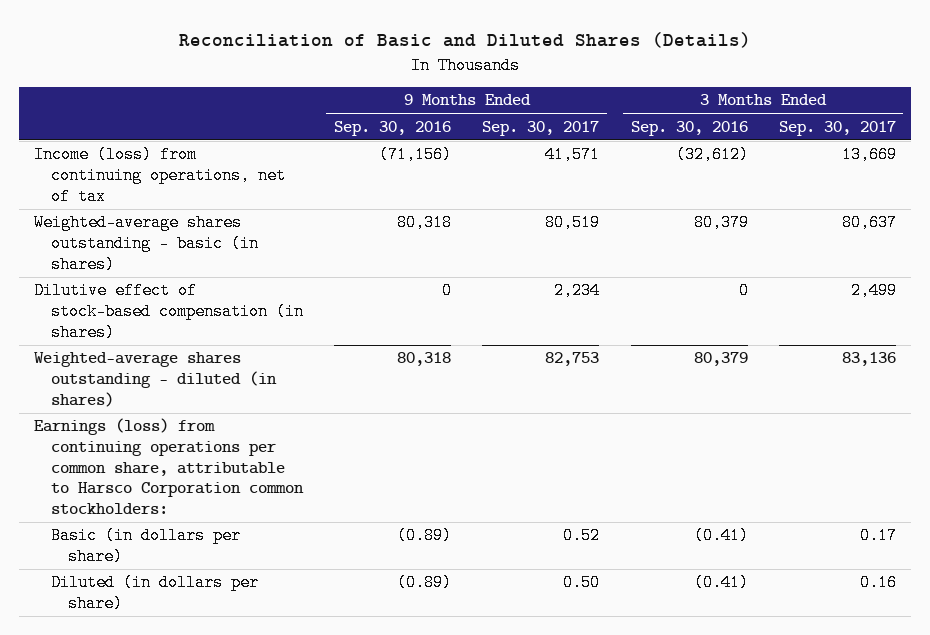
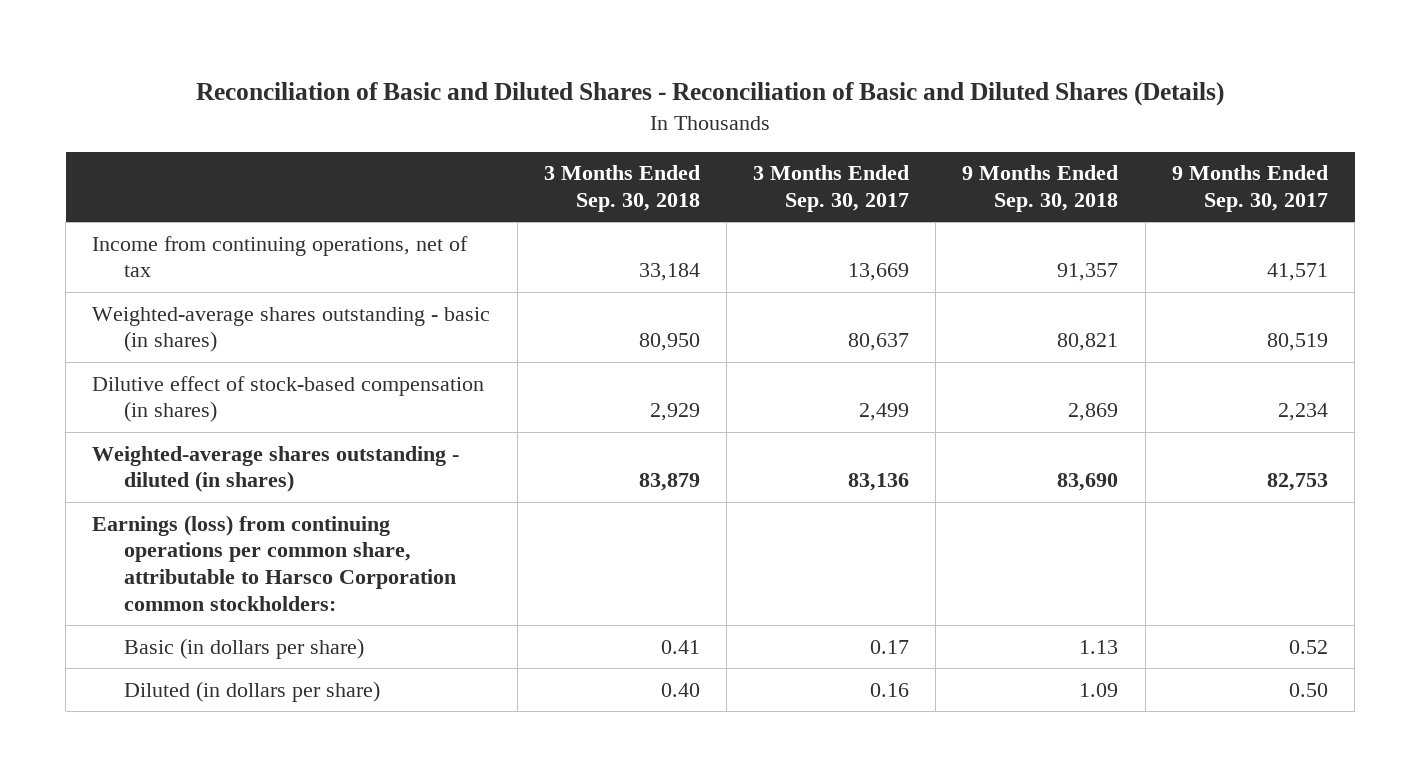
[178,31,751,48] Reconciliation of Basic and Diluted Shares (Details) -> [196,81,1225,106] Reconciliation of Basic and Diluted Shares - Reconciliation of Basic and Diluted Shares (Details)
[334,120,452,136] Sep. 30, 2016 -> none
[630,120,748,136] Sep. 30, 2016 -> none
none -> [543,165,700,212] 3 Months Ended Sep. 30, 2018
none -> [962,165,1119,212] 9 Months Ended Sep. 30, 2018
[34,146,287,205] Income (loss) from continuing operations, net of tax -> [92,235,469,278] Income from continuing operations, net of tax

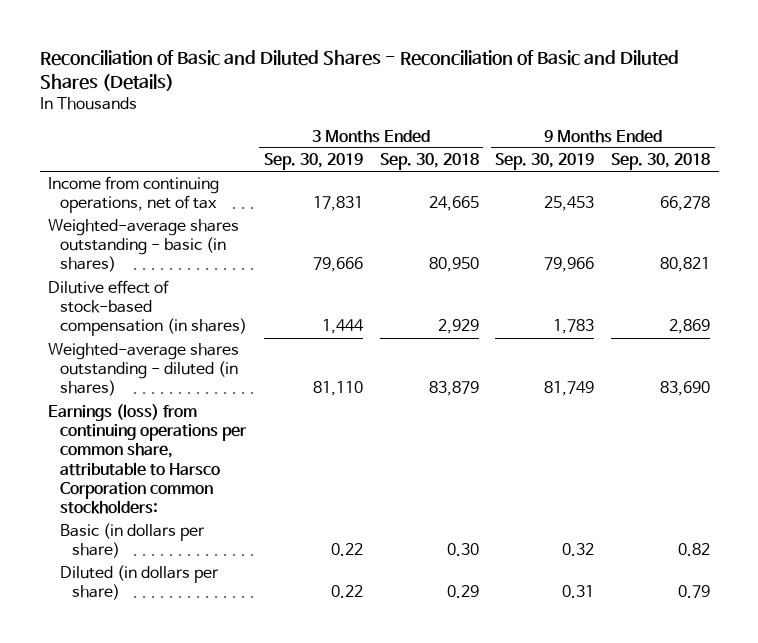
[753,165,910,212] 3 Months Ended Sep. 30, 2017 -> none
[1171,165,1328,212] 9 Months Ended Sep. 30, 2017 -> none
none -> [263,152,363,170] Sep. 30, 2019
none -> [495,152,595,170] Sep. 30, 2019
[638,263,700,282] 33,184 -> [428,196,479,212] 24,665
[1057,263,1119,282] 91,357 -> [660,196,711,212] 66,278
[660,639,700,654] 0.41 -> [446,543,479,557] 0.30
[1079,639,1119,654] 1.13 -> [678,543,711,557] 0.82
[660,682,700,697] 0.40 -> [446,585,479,599] 0.29
[1079,682,1119,697] 1.09 -> [678,585,711,599] 0.79

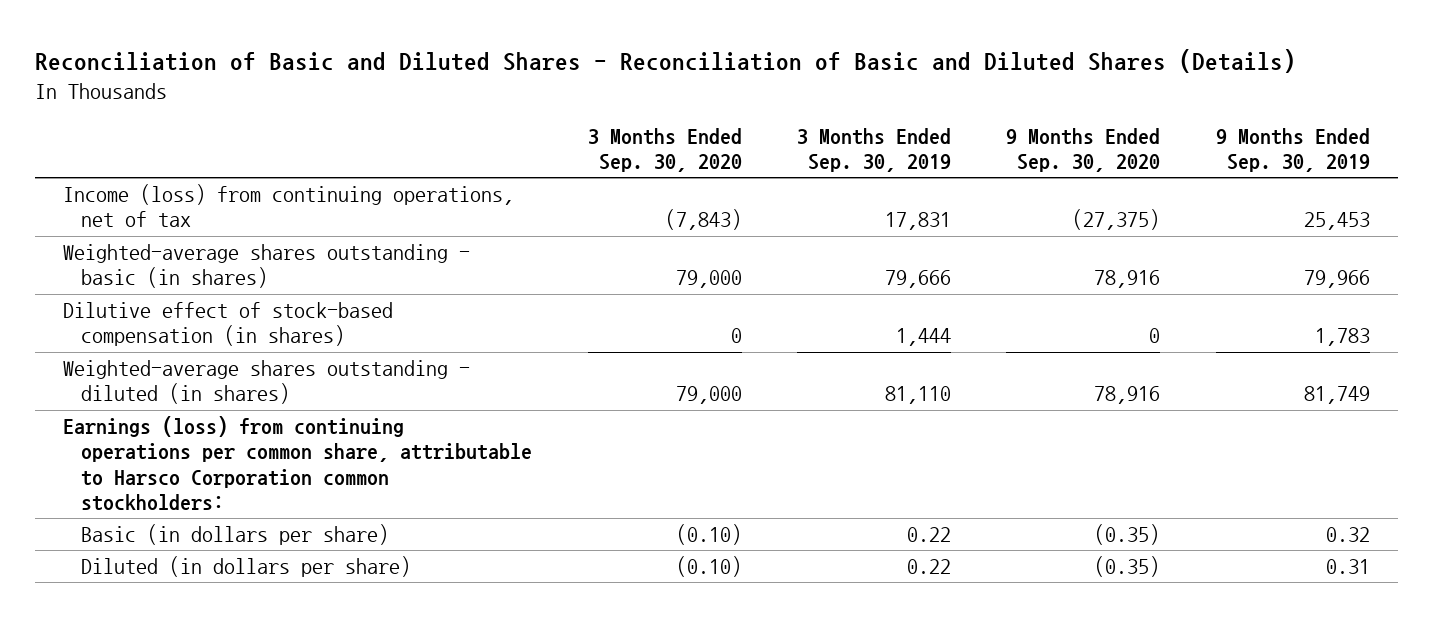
[379,152,479,170] Sep. 30, 2018 -> none
[611,152,711,170] Sep. 30, 2018 -> none
none -> [587,127,742,172] 3 Months Ended Sep. 30, 2020
none -> [1006,127,1161,172] 9 Months Ended Sep. 30, 2020
[48,176,220,214] Income from continuing operations, net of tax -> [63,184,515,228] Income (loss) from continuing operations, net of tax

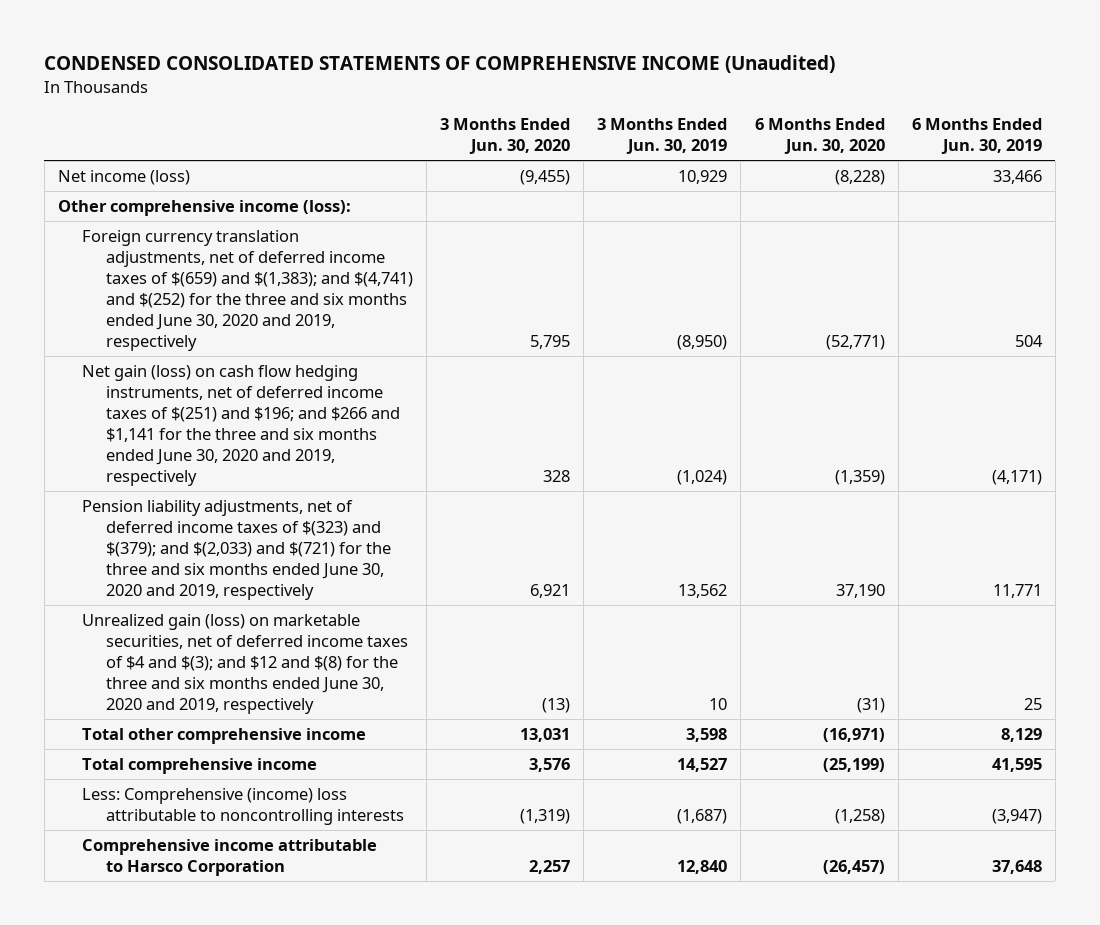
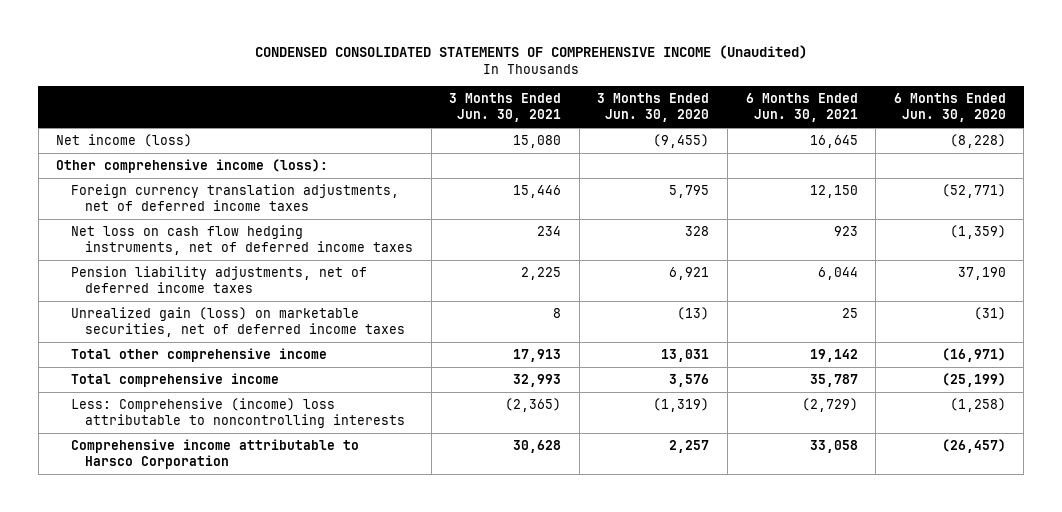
[597,118,728,155] 3 Months Ended Jun. 30, 2019 -> none
[911,118,1042,155] 6 Months Ended Jun. 30, 2019 -> none
none -> [449,93,562,123] 3 Months Ended Jun. 30, 2021
none -> [745,93,858,123] 6 Months Ended Jun. 30, 2021
[81,229,413,352] Foreign currency translation adjustments, net of deferred income taxes of $(659) and $(1,383); and $(4,741) and $(252) for the three and six months ended June 30, 2020 and 2019, respectively -> [70,184,399,212] Foreign currency translation adjustments, net of deferred income taxes
[81,364,400,487] Net gain (loss) on cash flow hedging instruments, net of deferred income taxes of $(251) and $196; and $266 and $1,141 for the three and six months ended June 30, 2020 and 2019, respectively -> [70,225,414,256] Net loss on cash flow hedging instruments, net of deferred income taxes
[81,499,391,601] Pension liability adjustments, net of deferred income taxes of $(323) and $(379); and $(2,033) and $(721) for the three and six months ended June 30, 2020 and 2019, respectively -> [70,266,367,294] Pension liability adjustments, net of deferred income taxes
[81,613,408,715] Unrealized gain (loss) on marketable securities, net of deferred income taxes of $4 and $(3); and $12 and $(8) for the three and six months ended June 30, 2020 and 2019, respectively -> [70,307,406,338] Unrealized gain (loss) on marketable securities, net of deferred income taxes

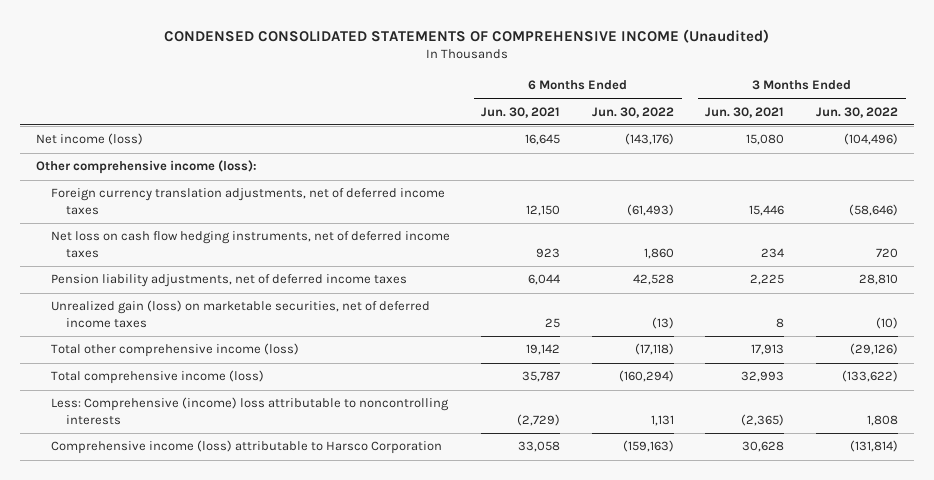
[597,93,710,123] 3 Months Ended Jun. 30, 2020 -> none
[893,93,1006,123] 6 Months Ended Jun. 30, 2020 -> none
none -> [591,106,674,118] Jun. 30, 2022
none -> [816,106,899,118] Jun. 30, 2022
[70,348,327,363] Total other comprehensive income -> [50,343,299,358] Total other comprehensive income (loss)
[70,373,279,388] Total comprehensive income -> [50,370,264,385] Total comprehensive income (loss)
[70,439,359,470] Comprehensive income attributable to Harsco Corporation -> [50,440,442,455] Comprehensive income (loss) attributable to Harsco Corporation

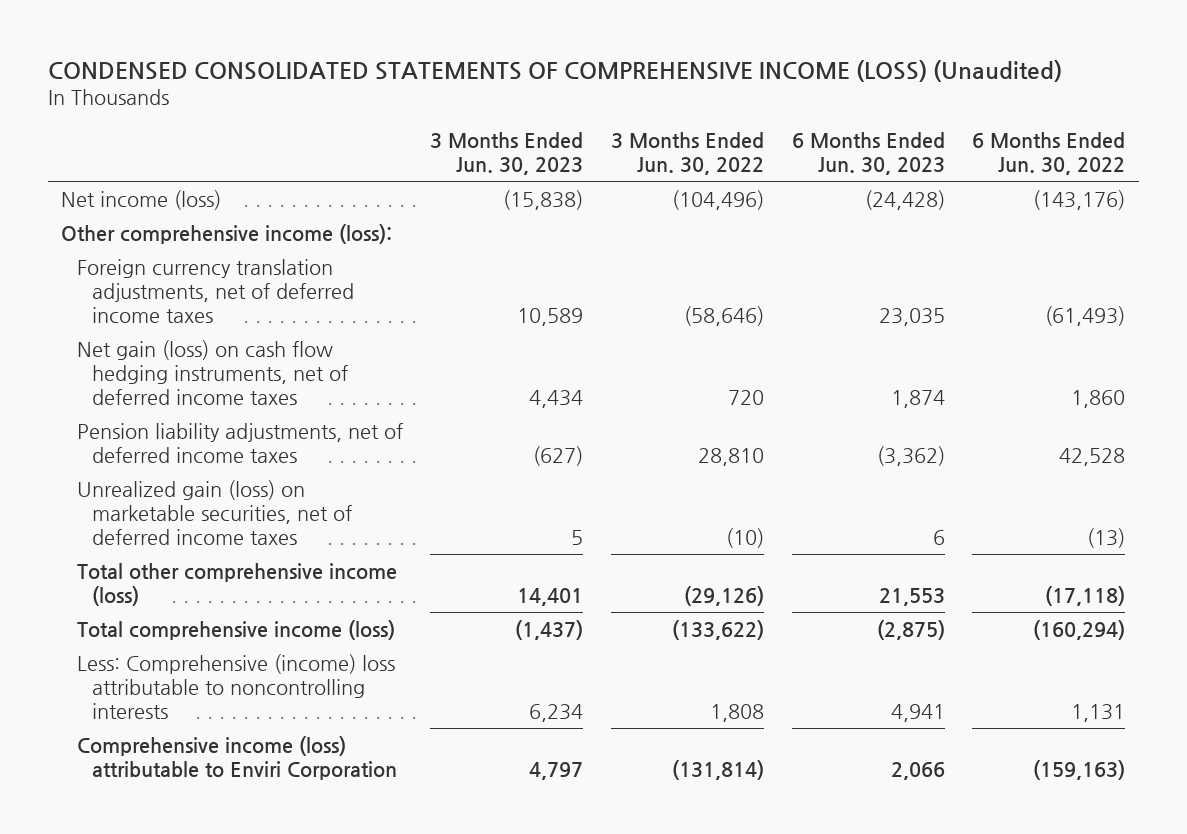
[163,28,769,43] CONDENSED CONSOLIDATED STATEMENTS OF COMPREHENSIVE INCOME (Unaudited) -> [47,59,1062,82] CONDENSED CONSOLIDATED STATEMENTS OF COMPREHENSIVE INCOME (LOSS) (Unaudited)
[481,106,561,118] Jun. 30, 2021 -> none
[705,106,785,118] Jun. 30, 2021 -> none
none -> [430,131,584,176] 3 Months Ended Jun. 30, 2023
none -> [791,131,945,176] 6 Months Ended Jun. 30, 2023
[50,231,450,258] Net loss on cash flow hedging instruments, net of deferred income taxes -> [76,339,349,406] Net gain (loss) on cash flow hedging instruments, net of deferred income taxes
[50,440,442,455] Comprehensive income (loss) attributable to Harsco Corporation -> [76,735,398,780] Comprehensive income (loss) attributable to Enviri Corporation

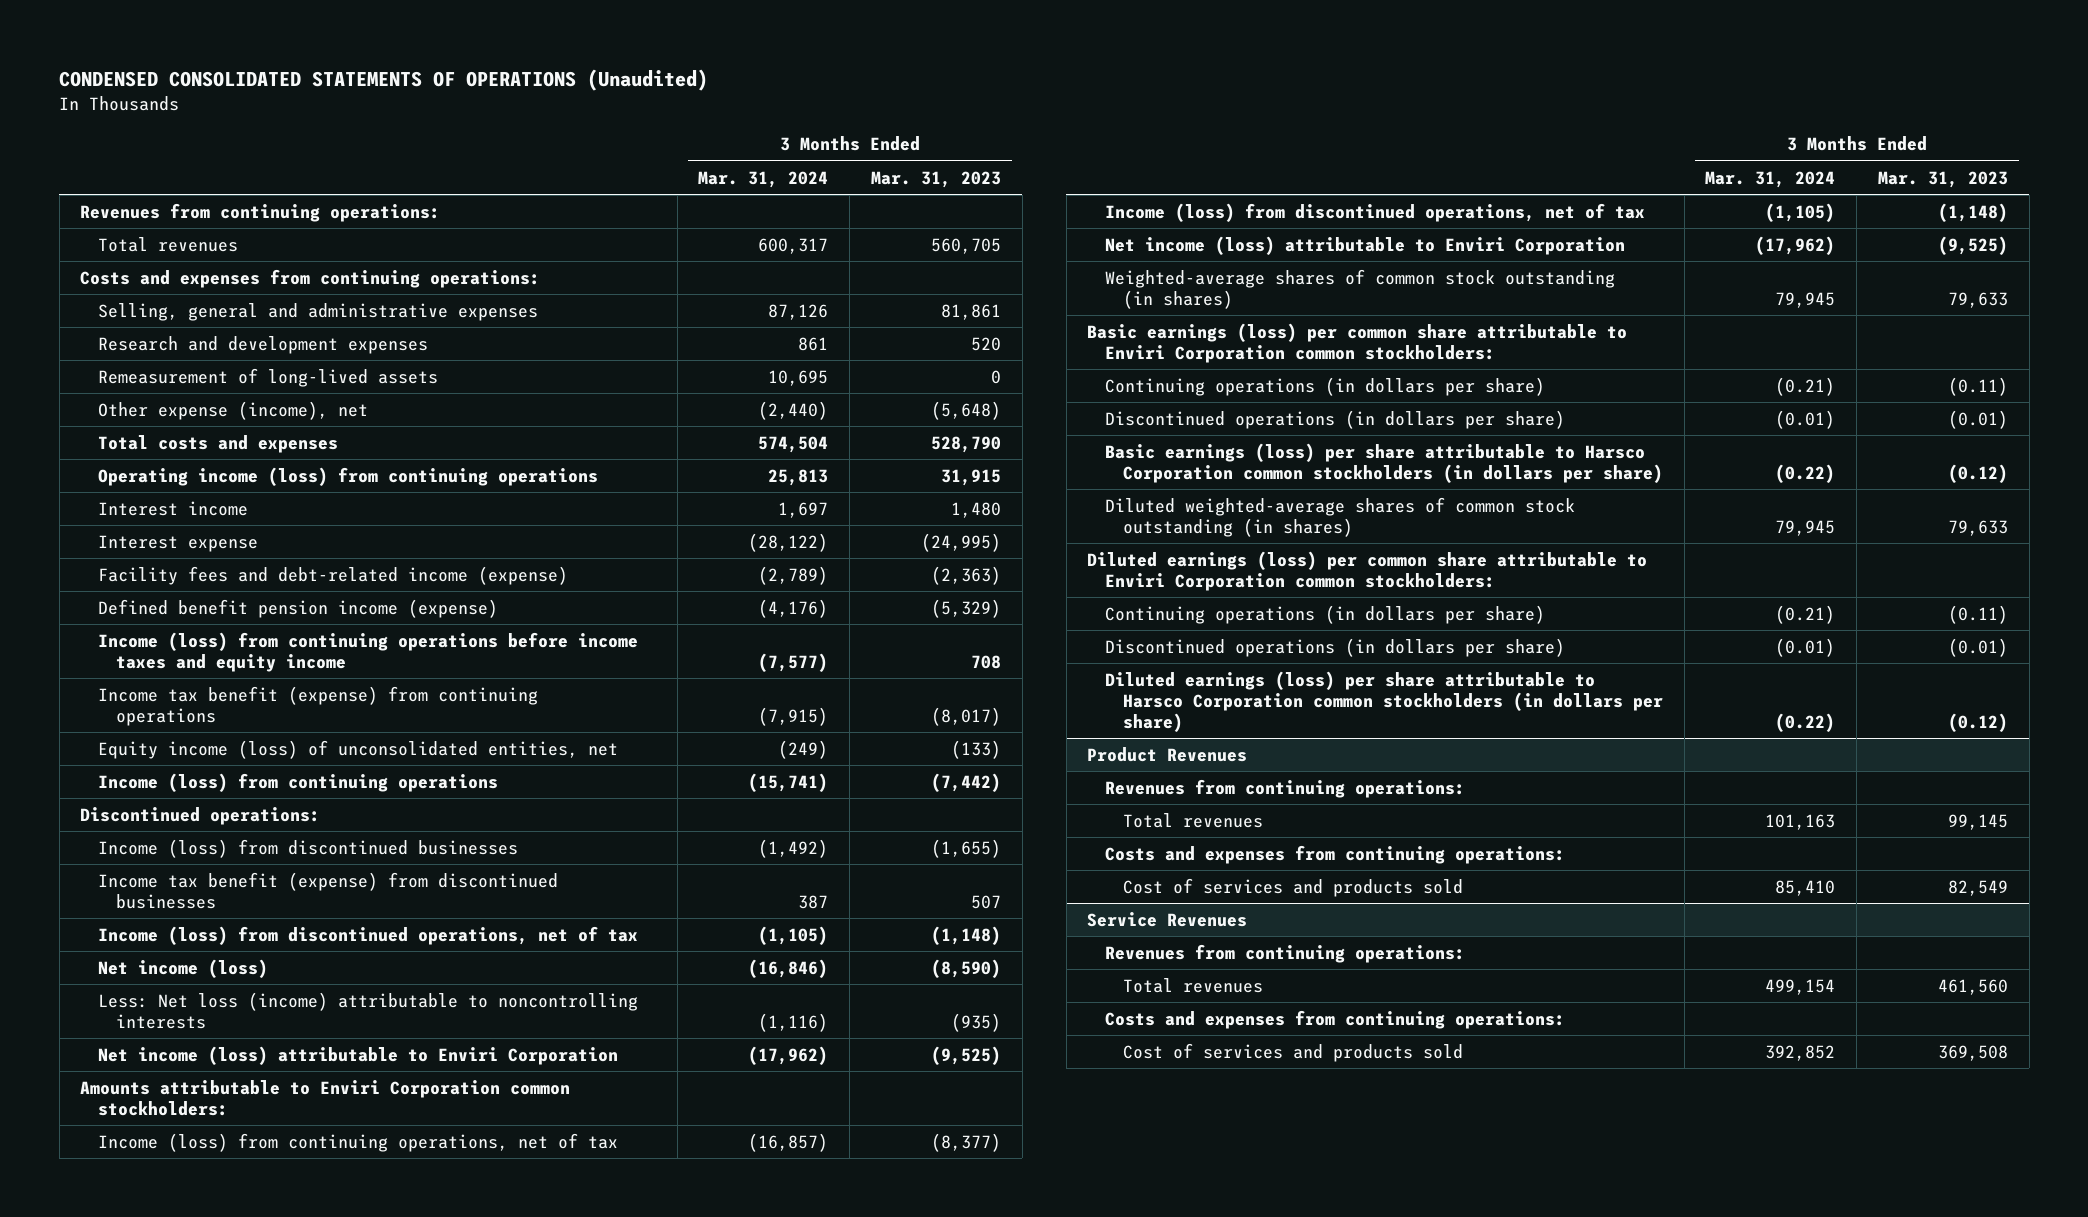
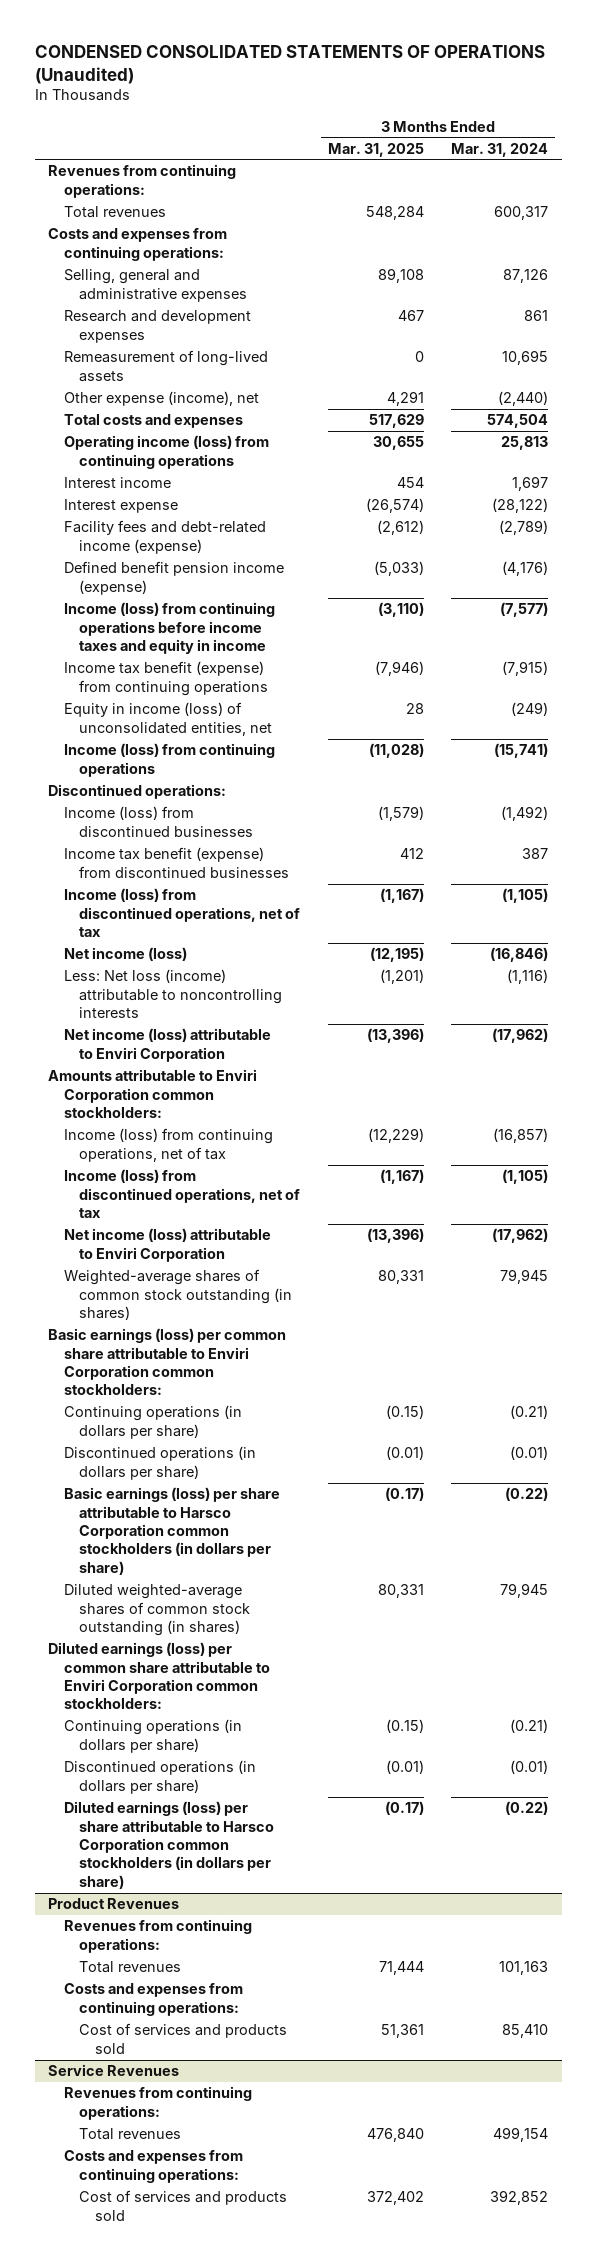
[870,170,1001,188] Mar. 31, 2023 -> none
none -> [327,142,424,157] Mar. 31, 2025
[98,631,639,672] Income (loss) from continuing operations before income taxes and equity income -> [63,602,275,655] Income (loss) from continuing operations before income taxes and equity in income
[98,739,619,759] Equity income (loss) of unconsolidated entities, net -> [63,702,273,736] Equity in income (loss) of unconsolidated entities, net

